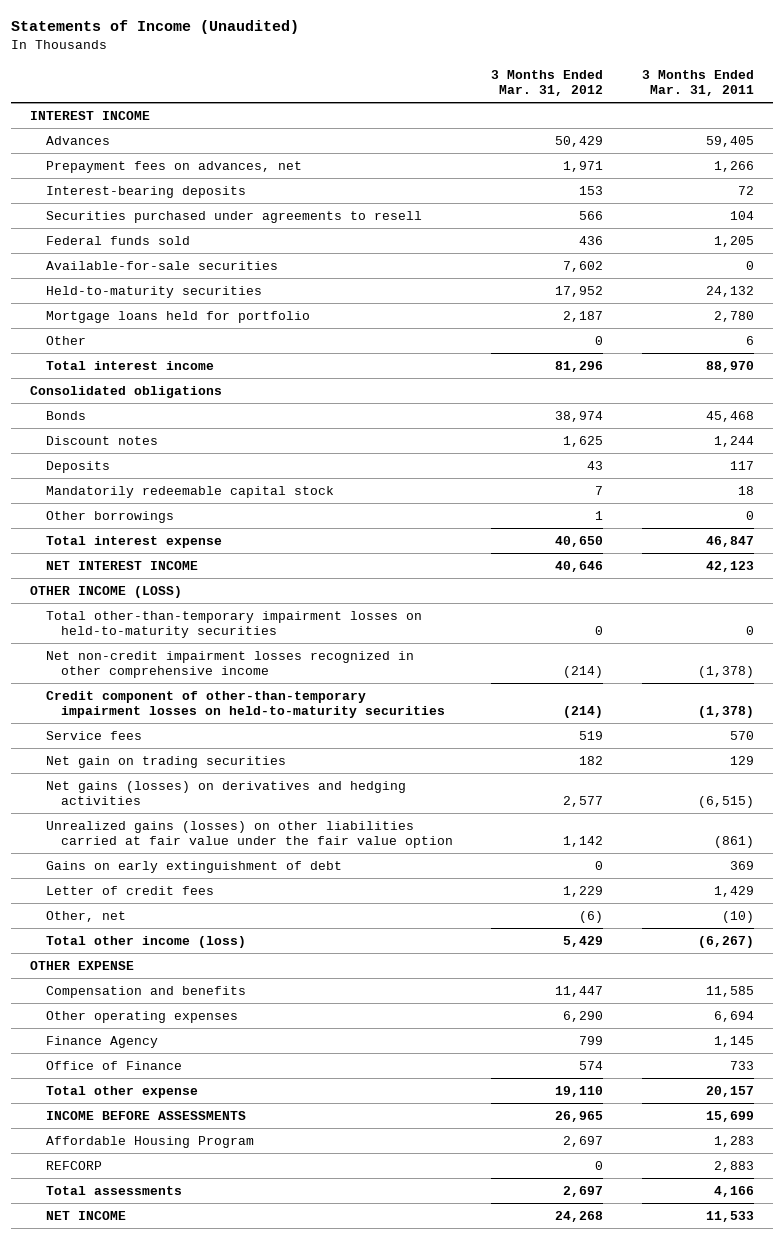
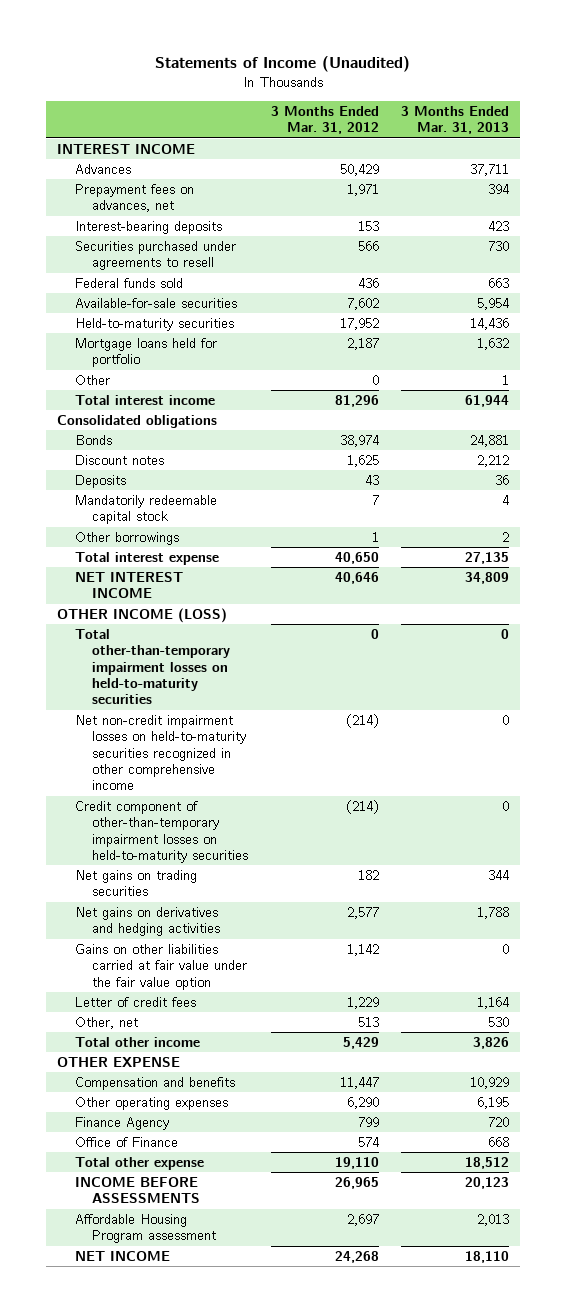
[641,69,754,96] 3 Months Ended Mar. 31, 2011 -> none
none -> [401,105,510,135] 3 Months Ended Mar. 31, 2013
[45,650,414,679] Net non-credit impairment losses recognized in other comprehensive income -> [74,715,247,791] Net non-credit impairment losses on held-to-maturity securities recognized in other comprehensive income
[45,730,142,740] Service fees -> none
[45,860,342,873] Gains on early extinguishment of debt -> none
[45,755,286,768] Net gain on trading securities -> [74,870,197,897] Net gains on trading securities
[45,780,406,806] Net gains (losses) on derivatives and hedging activities -> [74,907,221,937] Net gains on derivatives and hedging activities
[45,820,453,849] Unrealized gains (losses) on other liabilities carried at fair value under the fair value option -> [74,944,248,990] Gains on other liabilities carried at fair value under the fair value option
[579,910,604,923] (6) -> [357,1017,379,1028] 513
[45,935,246,948] Total other income (loss) -> [74,1037,200,1048] Total other income
[45,1160,102,1170] REFCORP -> none
[45,1185,182,1195] Total assessments -> none
[45,1135,254,1148] Affordable Housing Program -> [74,1214,217,1244] Affordable Housing Program assessment

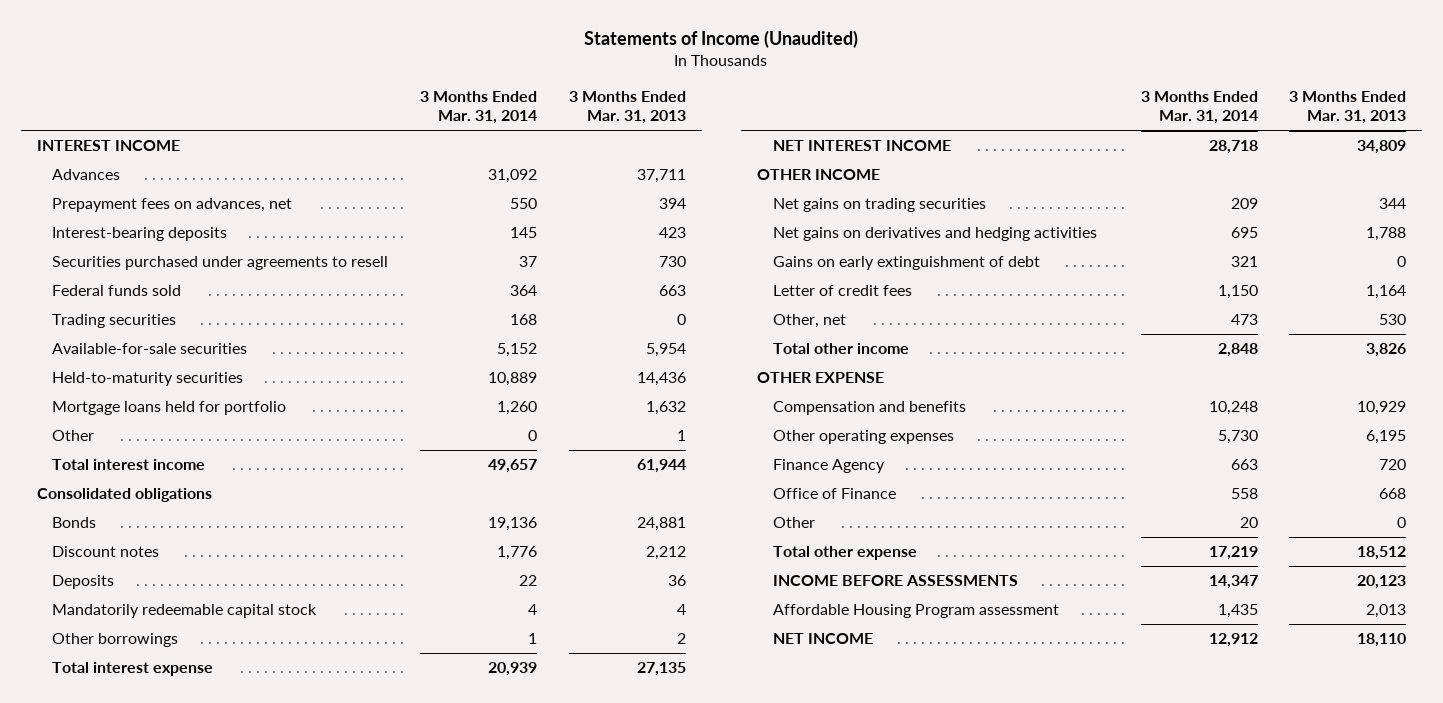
[270,105,379,135] 3 Months Ended Mar. 31, 2012 -> none
none -> [420,91,538,125] 3 Months Ended Mar. 31, 2014
none -> [52,314,177,329] Trading securities
[74,629,231,705] Total other-than-temporary impairment losses on held-to-maturity securities -> none
[74,715,247,791] Net non-credit impairment losses on held-to-maturity securities recognized in other comprehensive income -> none
[74,801,249,864] Credit component of other-than-temporary impairment losses on held-to-maturity securities -> none
[57,608,228,624] OTHER INCOME (LOSS) -> [756,169,880,181] OTHER INCOME
[74,944,248,990] Gains on other liabilities carried at fair value under the fair value option -> none
none -> [772,256,1040,271] Gains on early extinguishment of debt
none -> [772,517,815,529] Other

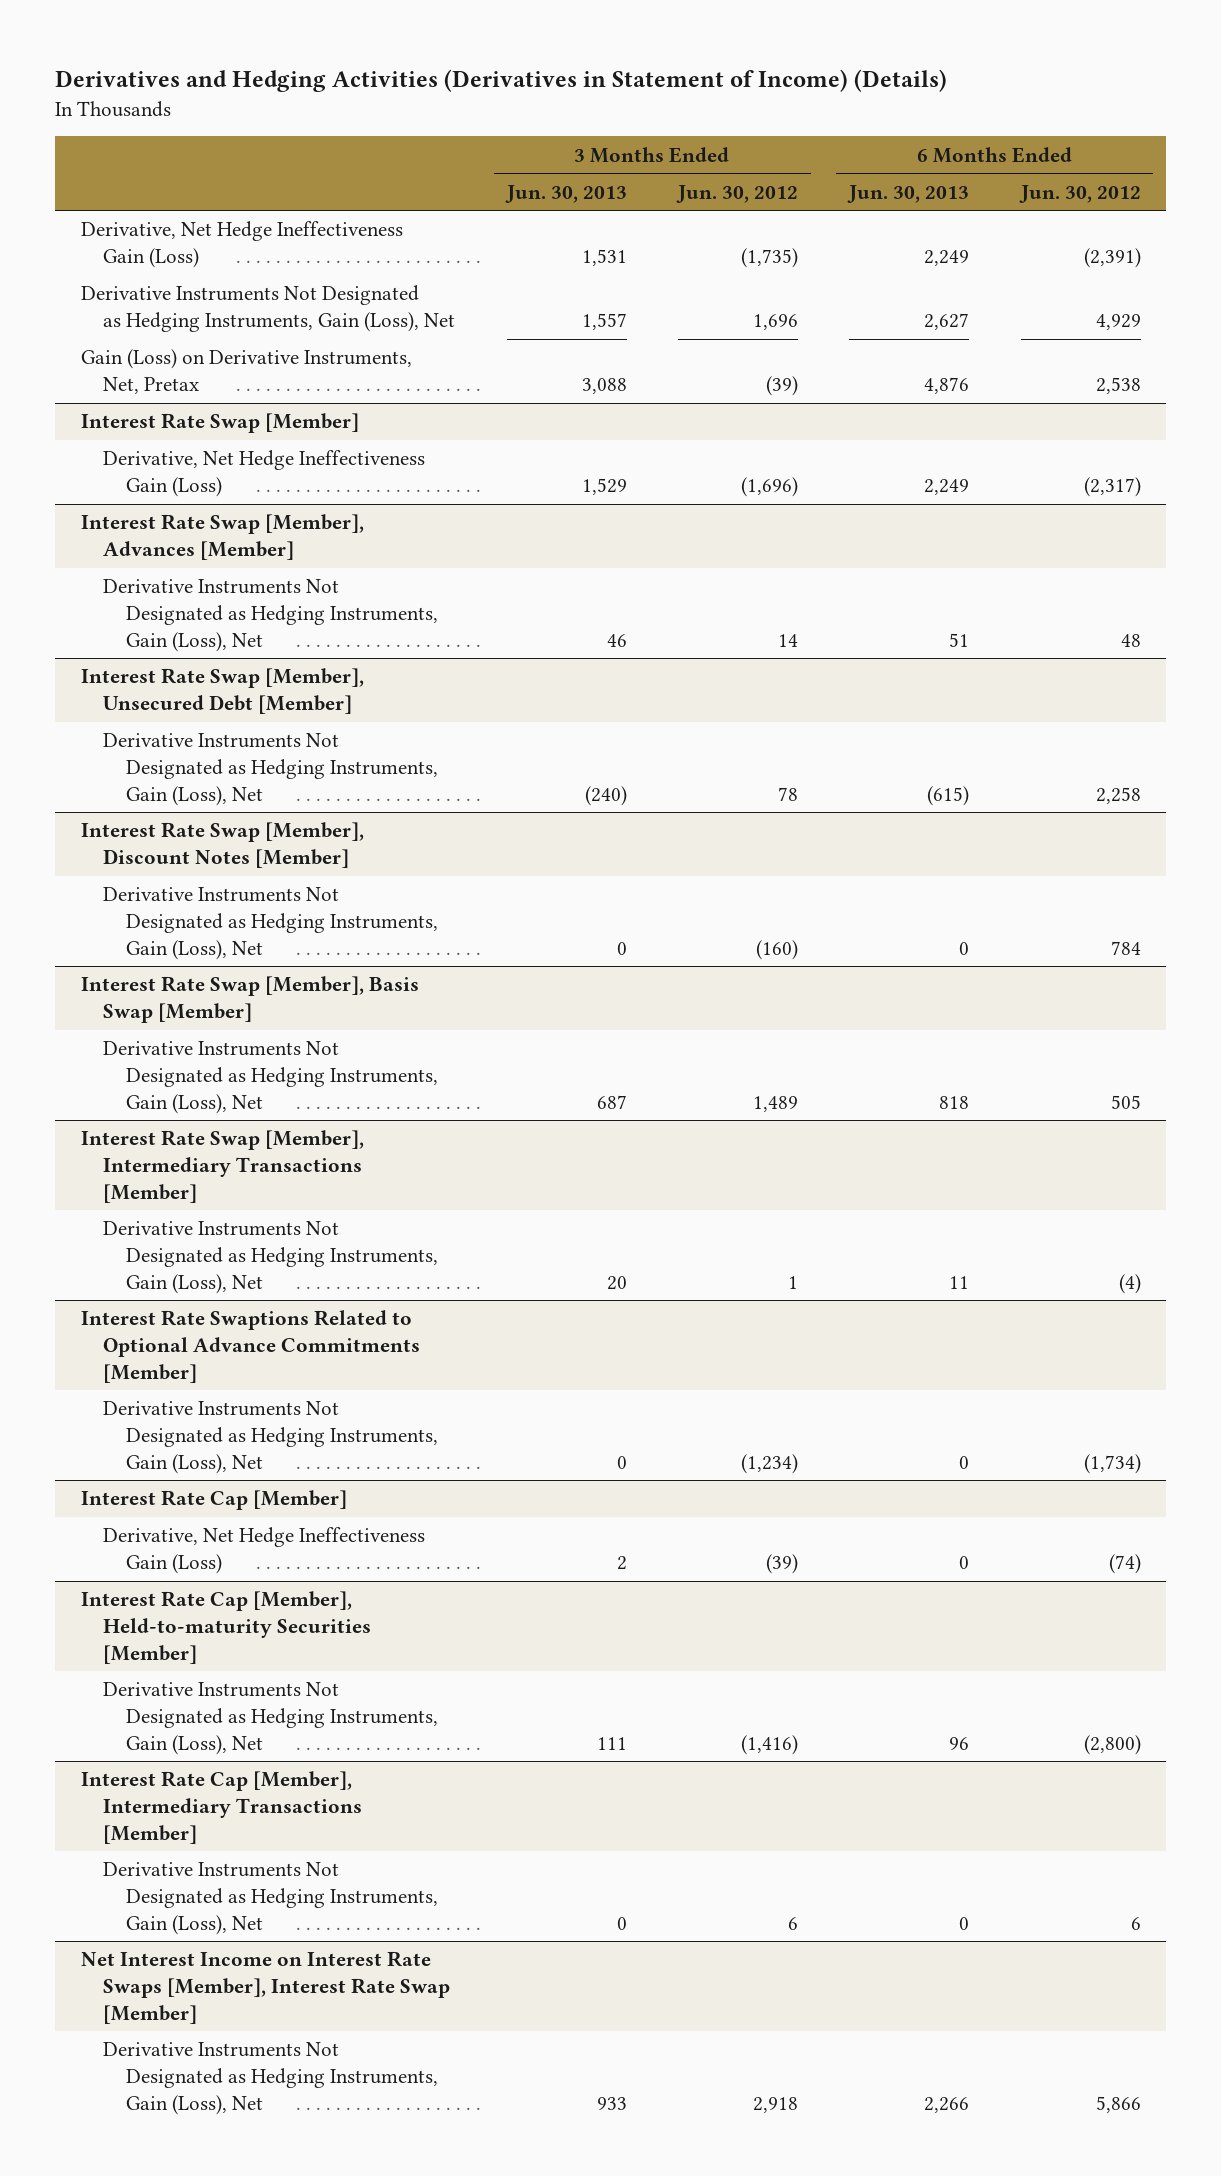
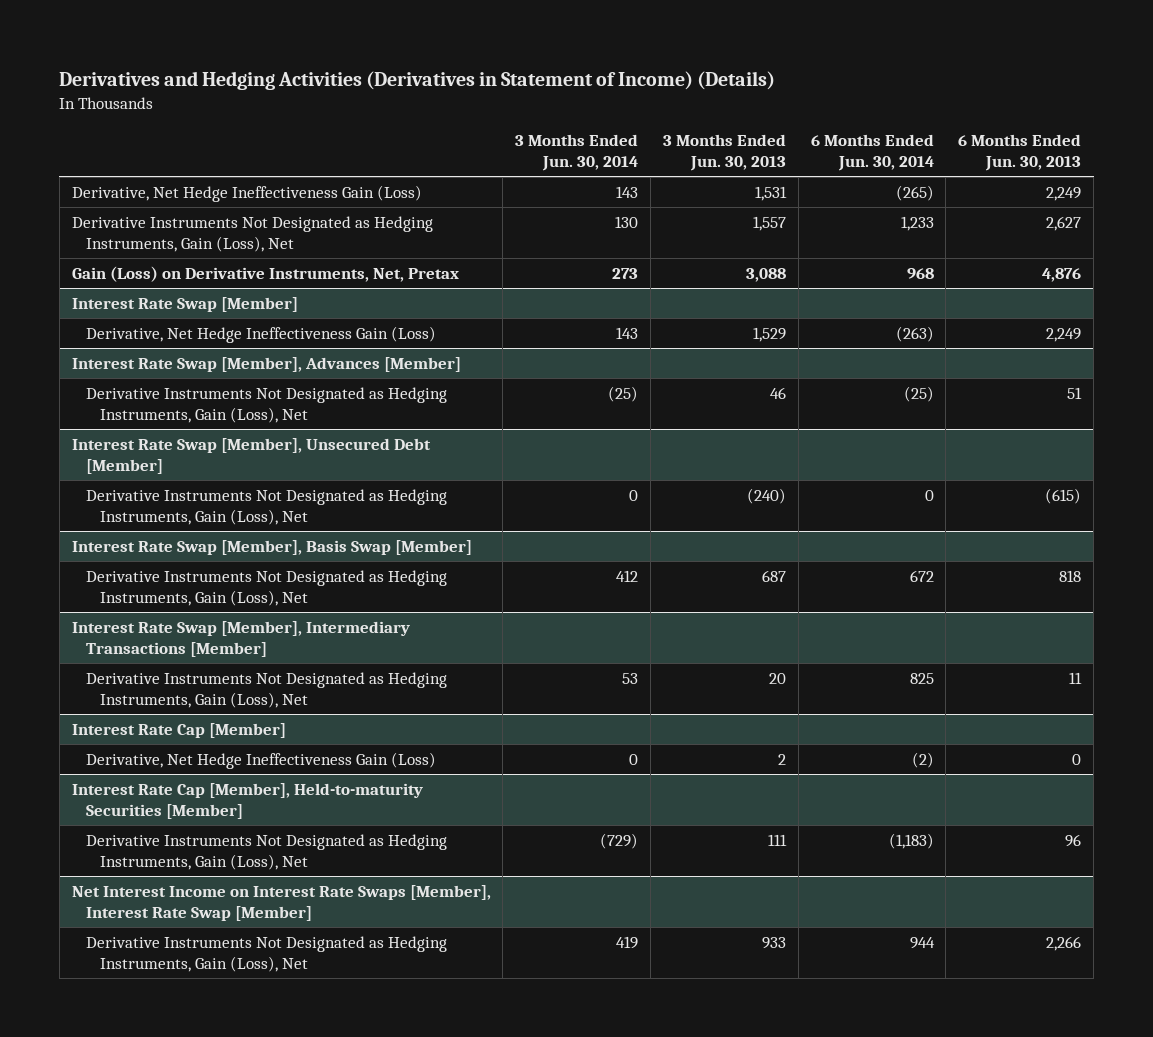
[675,184,798,203] Jun. 30, 2012 -> none
[1018,184,1141,203] Jun. 30, 2012 -> none
none -> [515,134,639,172] 3 Months Ended Jun. 30, 2014
none -> [810,134,934,172] 6 Months Ended Jun. 30, 2014
[80,822,364,869] Interest Rate Swap [Member], Discount Notes [Member] -> none
[103,887,439,960] Derivative Instruments Not Designated as Hedging Instruments, Gain (Loss), Net -> none
[80,1310,421,1383] Interest Rate Swaptions Related to Optional Advance Commitments [Member] -> none
[103,1401,439,1474] Derivative Instruments Not Designated as Hedging Instruments, Gain (Loss), Net -> none
[80,1771,363,1844] Interest Rate Cap [Member], Intermediary Transactions [Member] -> none
[103,1862,439,1935] Derivative Instruments Not Designated as Hedging Instruments, Gain (Loss), Net -> none

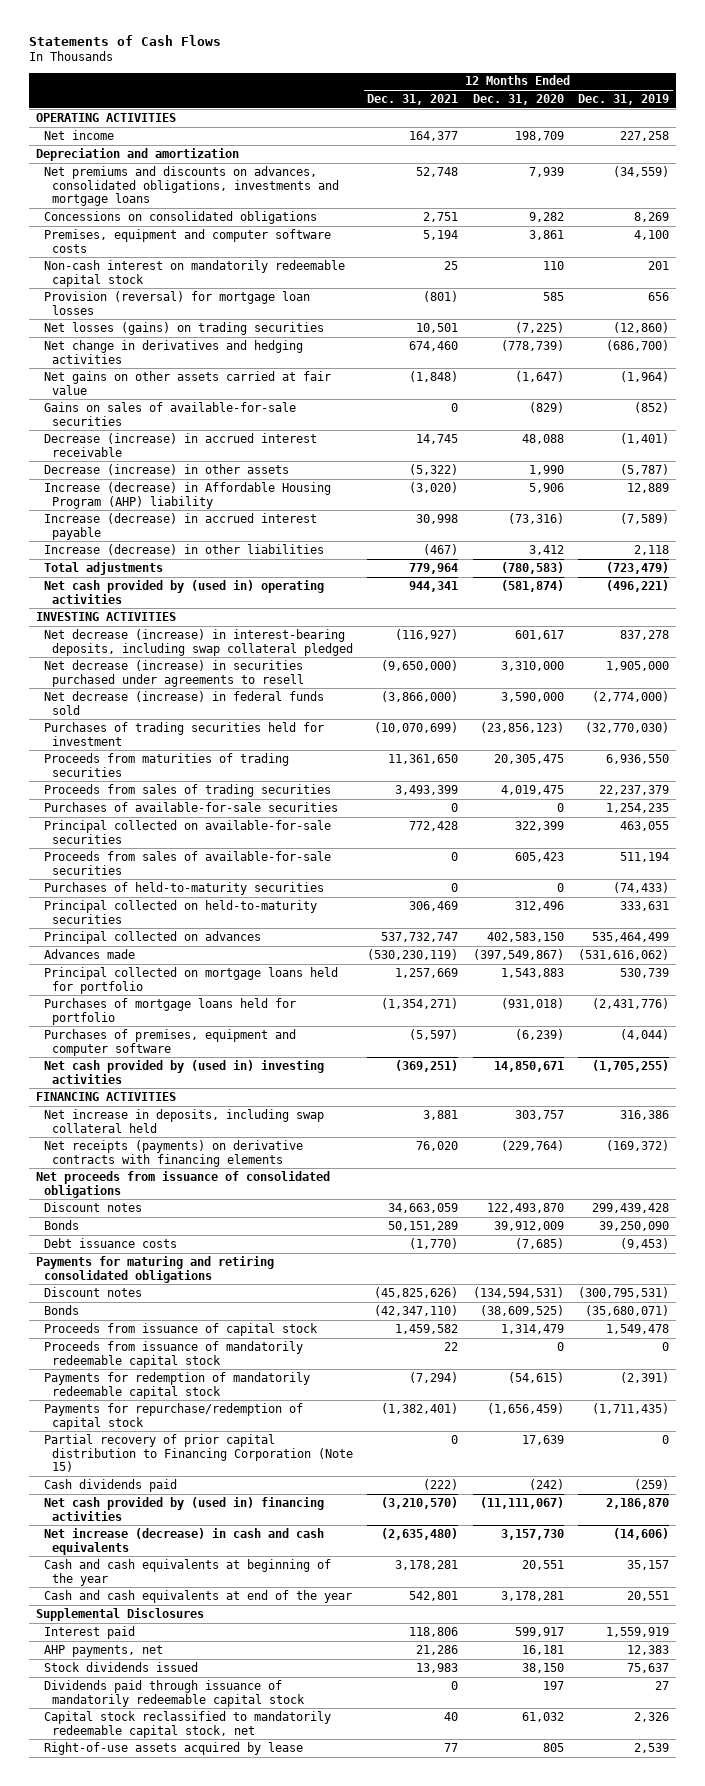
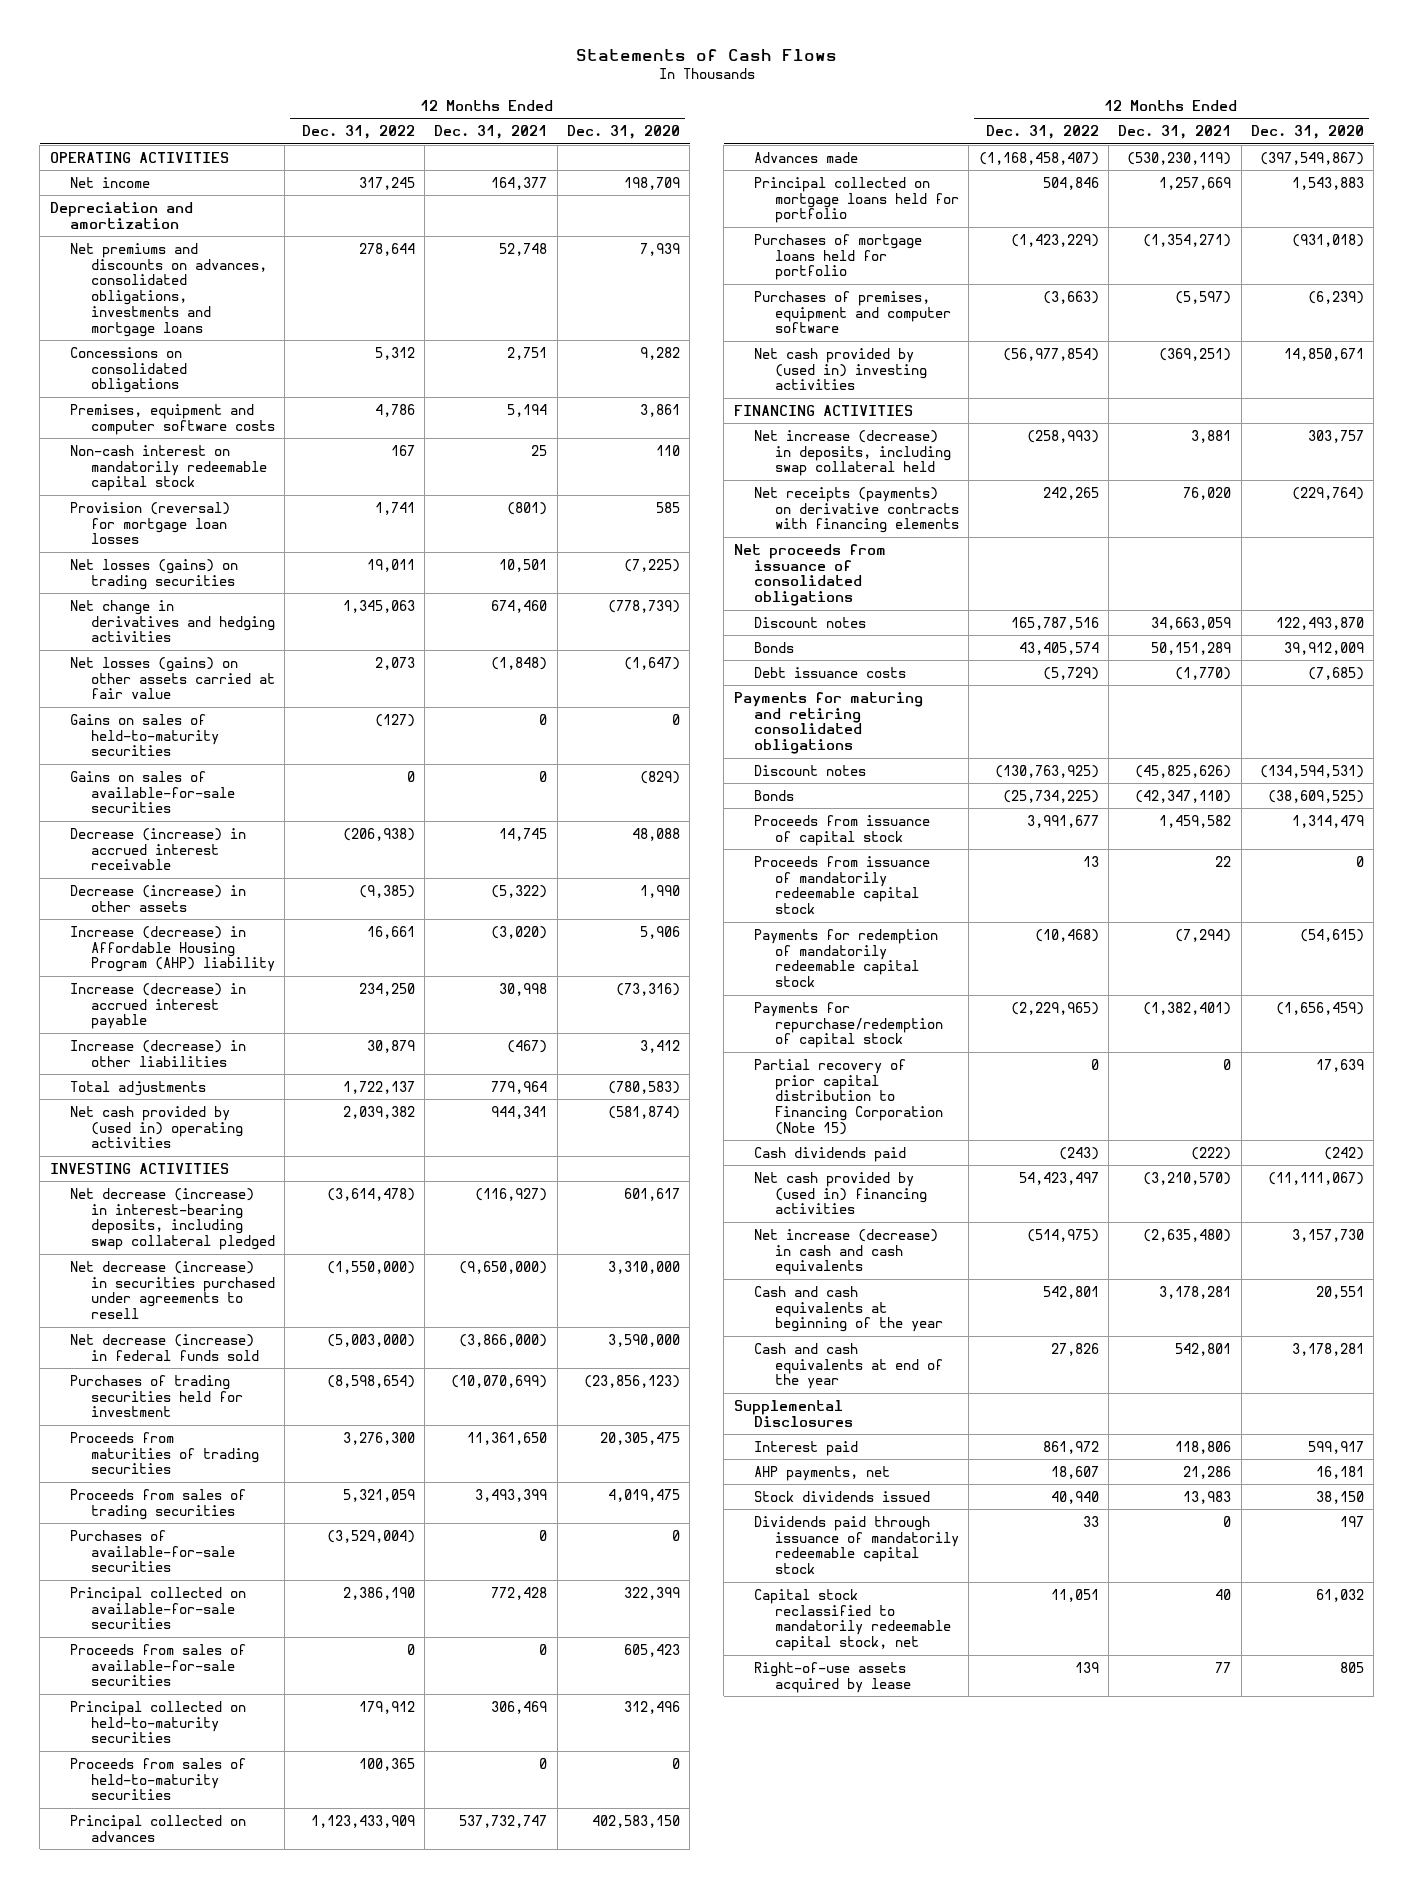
[578,93,670,105] Dec. 31, 2019 -> none
none -> [301,125,415,140] Dec. 31, 2022
[43,370,331,395] Net gains on other assets carried at fair value -> [70,656,276,700] Net losses (gains) on other assets carried at fair value
none -> [70,713,220,757] Gains on sales of held-to-maturity securities
[43,881,324,895] Purchases of held-to-maturity securities -> none
none -> [70,1757,247,1801] Proceeds from sales of held-to-maturity securities
[43,1108,324,1133] Net increase in deposits, including swap collateral held -> [754,429,952,477] Net increase (decrease) in deposits, including swap collateral held

